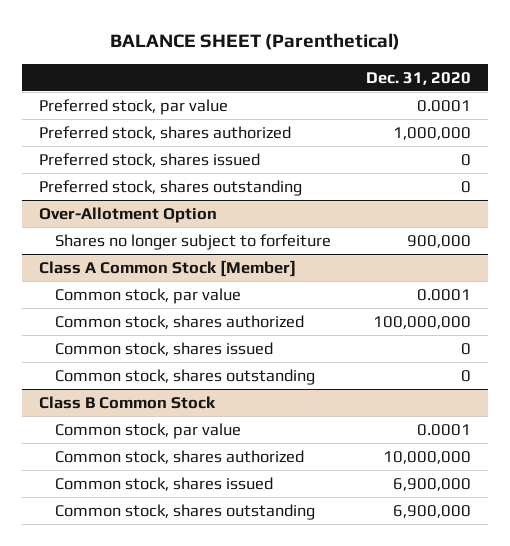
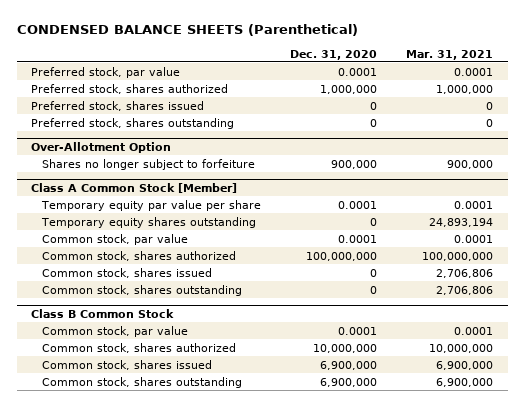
[109,33,400,51] BALANCE SHEET (Parenthetical) -> [16,23,358,36] CONDENSED BALANCE SHEETS (Parenthetical)
none -> [406,49,494,60] Mar. 31, 2021
none -> [41,199,262,211] Temporary equity par value per share
none -> [41,216,257,228] Temporary equity shares outstanding

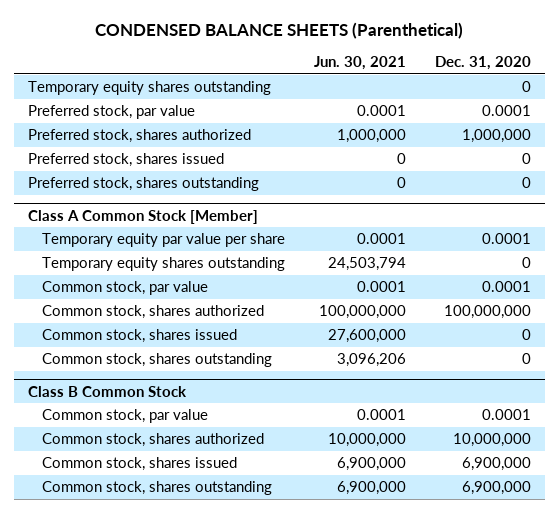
[406,49,494,60] Mar. 31, 2021 -> none
none -> [313,56,406,71] Jun. 30, 2021
none -> [28,80,272,95] Temporary equity shares outstanding
[31,141,172,153] Over-Allotment Option -> none
[42,158,256,170] Shares no longer subject to forfeiture -> none

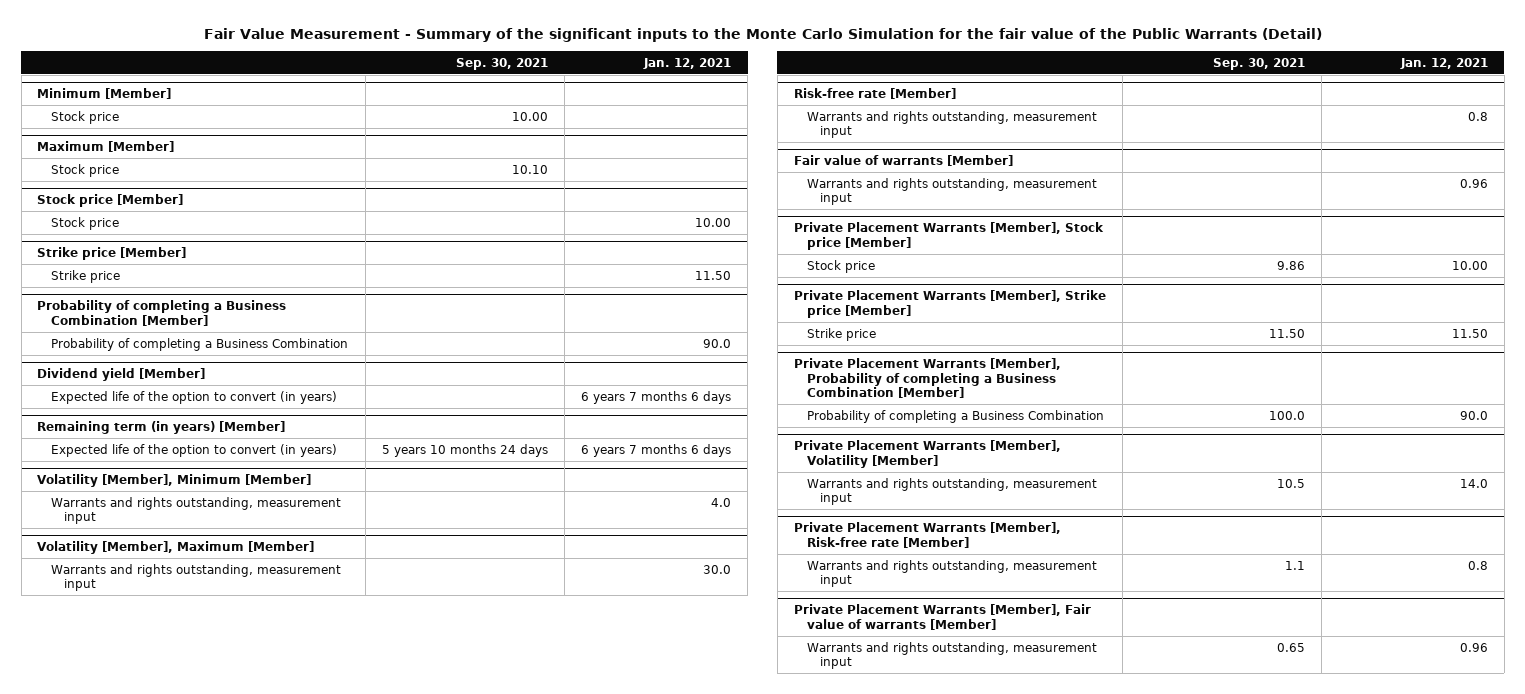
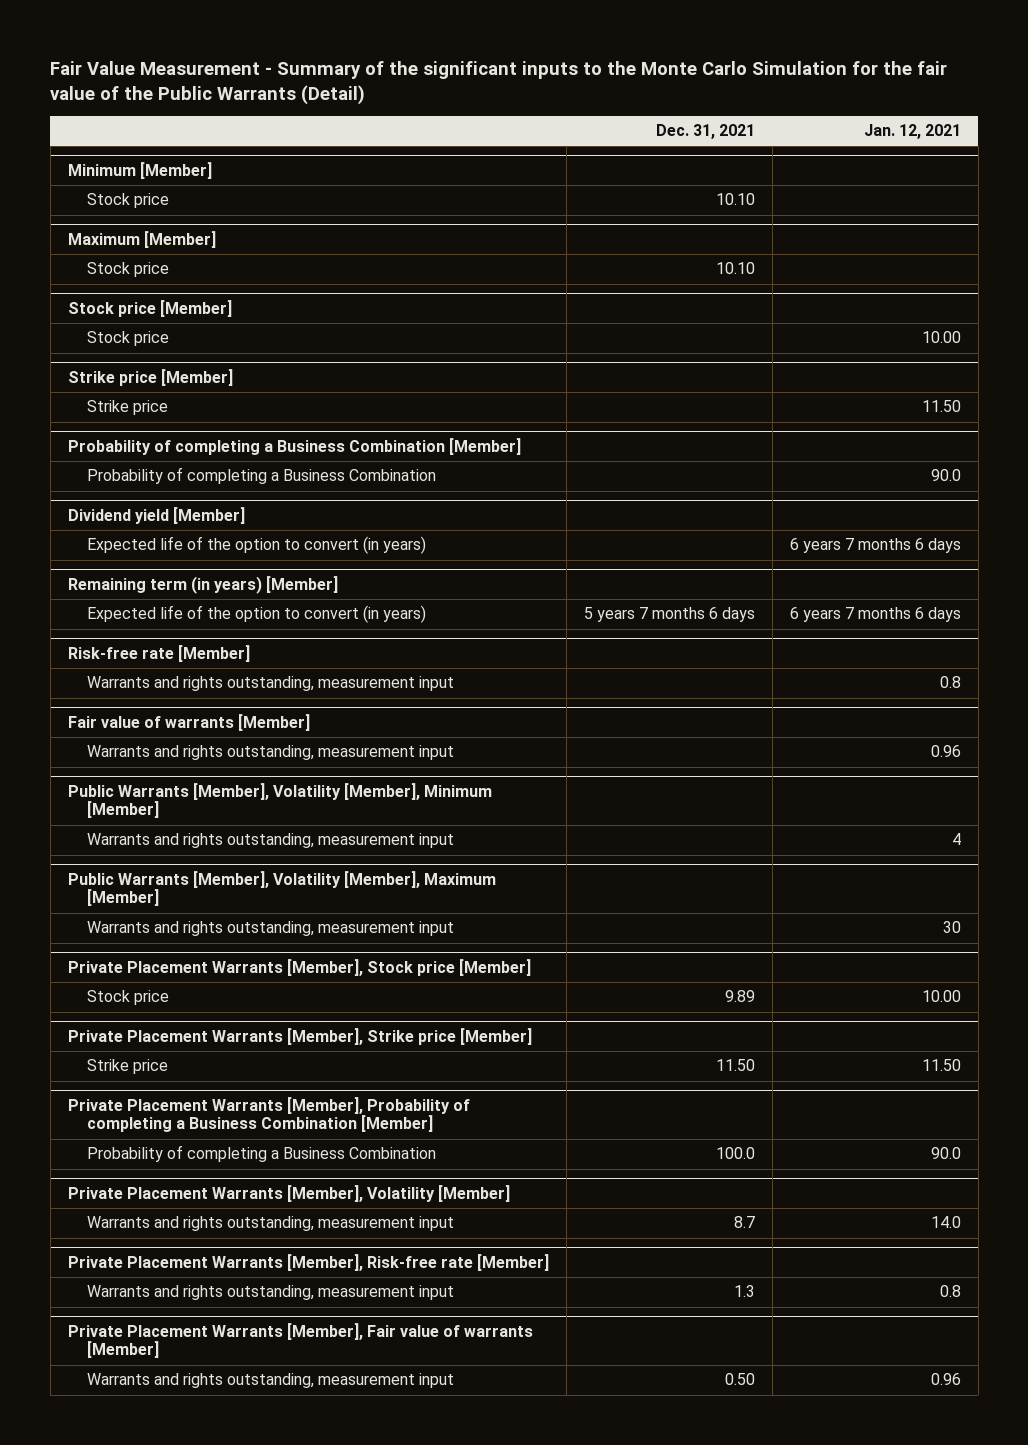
[456,57,549,70] Sep. 30, 2021 -> none
none -> [655,123,755,139] Dec. 31, 2021
[37,474,312,488] Volatility [Member], Minimum [Member] -> none
[50,496,341,525] Warrants and rights outstanding, measurement input -> none
[37,541,315,555] Volatility [Member], Maximum [Member] -> none
[50,563,341,592] Warrants and rights outstanding, measurement input -> none
none -> [67,782,492,819] Public Warrants [Member], Volatility [Member], Minimum [Member]
none -> [87,833,455,849] Warrants and rights outstanding, measurement input
none -> [67,870,496,907] Public Warrants [Member], Volatility [Member], Maximum [Member]
none -> [87,921,455,937] Warrants and rights outstanding, measurement input

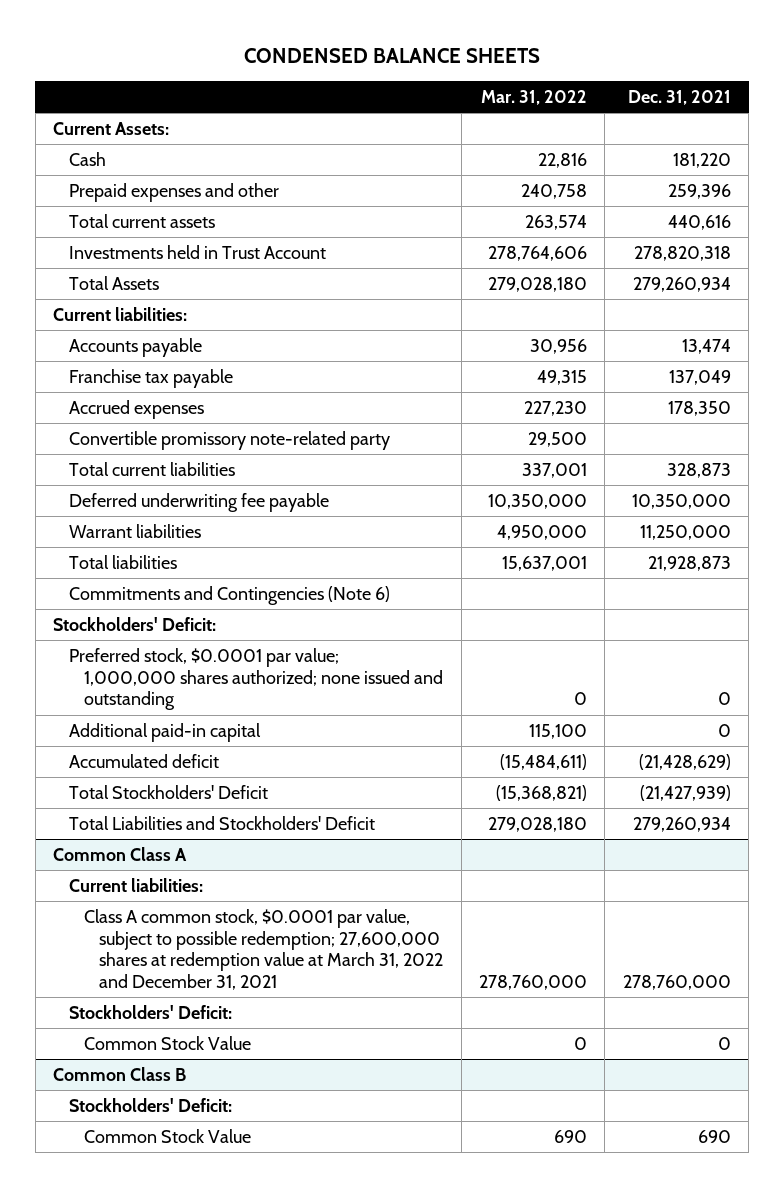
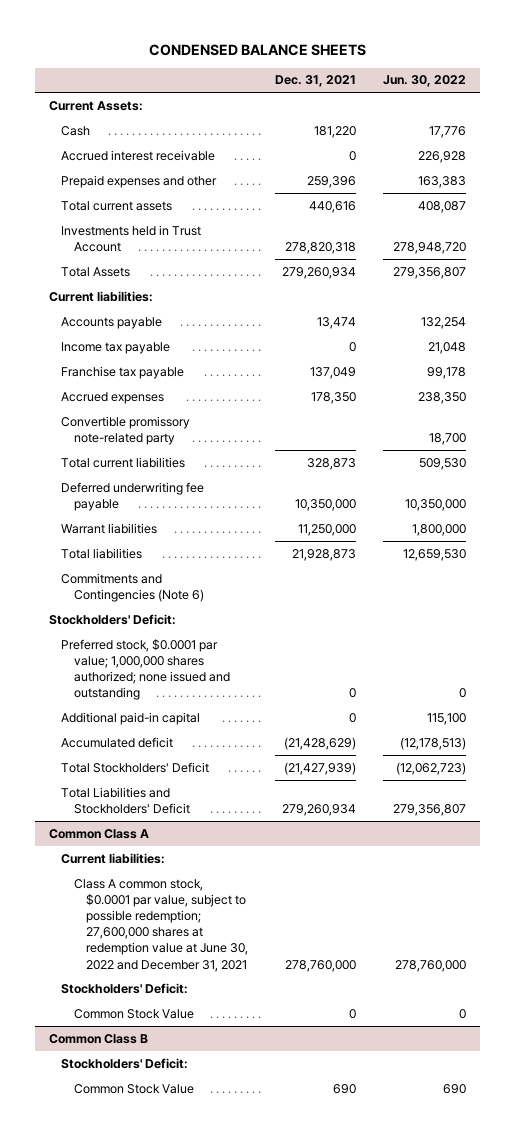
[481,89,588,105] Mar. 31, 2022 -> none
none -> [383,75,467,88] Jun. 30, 2022
none -> [61,149,216,161] Accrued interest receivable
none -> [61,341,171,354] Income tax payable
[83,908,444,990] Class A common stock, $0.0001 par value, subject to possible redemption; 27,600,000 shares at redemption value at March 31, 2022 and December 31, 2021 -> [73,878,248,972] Class A common stock, $0.0001 par value, subject to possible redemption; 27,600,000 shares at redemption value at June 30, 2022 and December 31, 2021

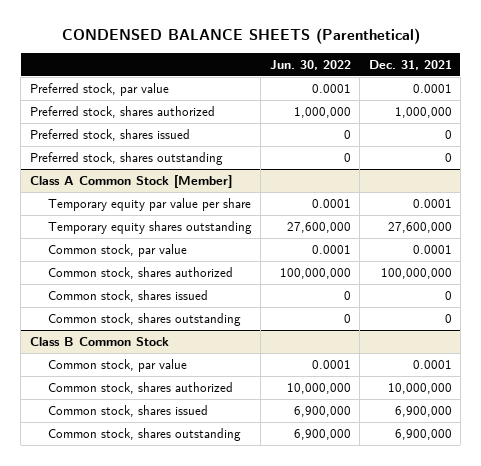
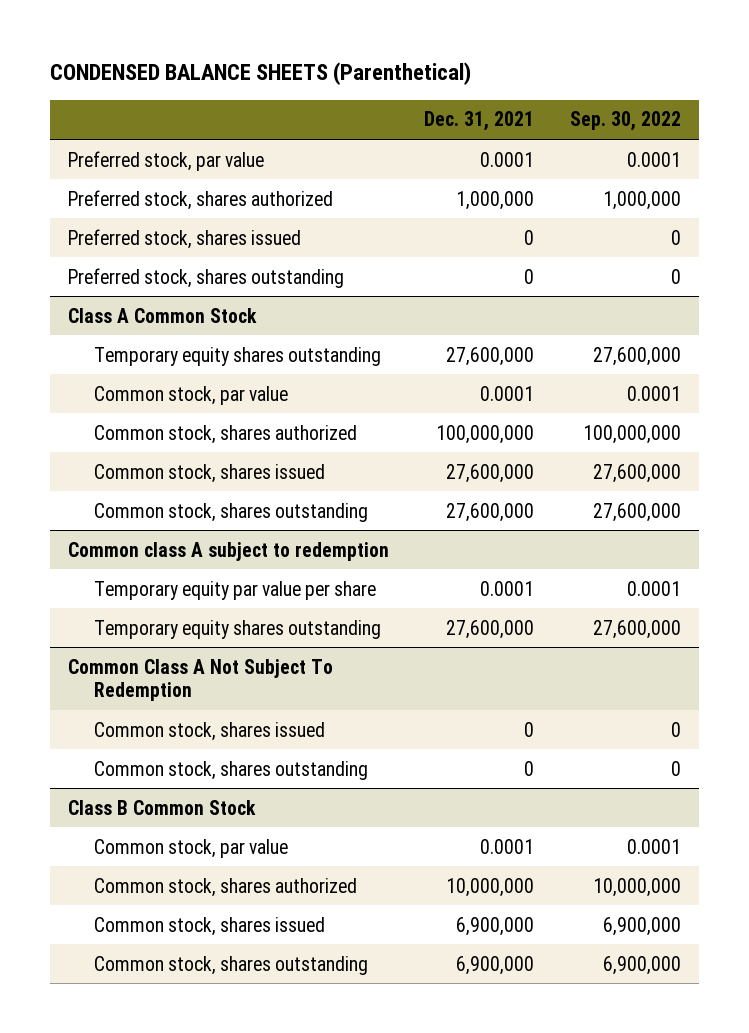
[269,59,351,70] Jun. 30, 2022 -> none
none -> [570,111,682,132] Sep. 30, 2022
[48,197,252,211] Temporary equity par value per share -> none
[29,174,232,188] Class A Common Stock [Member] -> [67,307,257,323] Class A Common Stock
none -> [93,463,325,483] Common stock, shares issued
none -> [93,502,368,522] Common stock, shares outstanding
none -> [67,541,389,561] Common class A subject to redemption
none -> [93,580,376,600] Temporary equity par value per share
none -> [93,619,381,639] Temporary equity shares outstanding
none -> [67,658,333,702] Common Class A Not Subject To Redemption

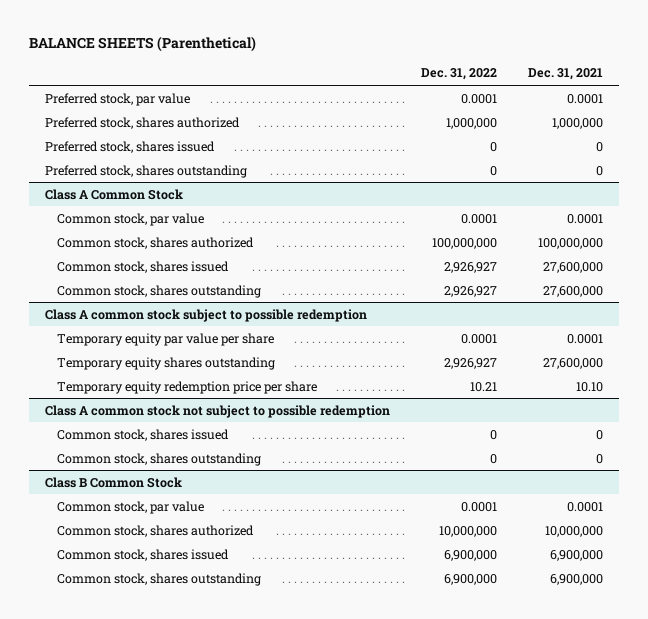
[49,62,471,86] CONDENSED BALANCE SHEETS (Parenthetical) -> [29,36,257,53] BALANCE SHEETS (Parenthetical)
[570,111,682,132] Sep. 30, 2022 -> none
none -> [421,68,498,81] Dec. 31, 2022
[93,346,381,366] Temporary equity shares outstanding -> none
[67,541,389,561] Common class A subject to redemption -> [44,308,367,322] Class A common stock subject to possible redemption
none -> [56,380,317,394] Temporary equity redemption price per share
[67,658,333,702] Common Class A Not Subject To Redemption -> [44,404,390,418] Class A common stock not subject to possible redemption

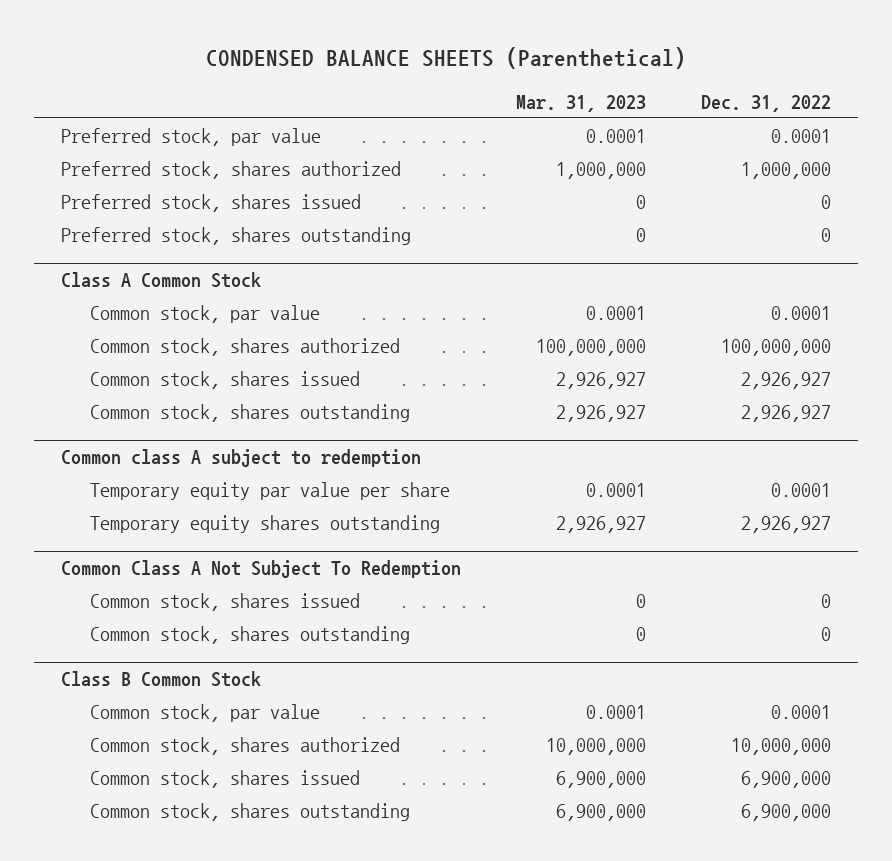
[29,36,257,53] BALANCE SHEETS (Parenthetical) -> [206,47,687,70] CONDENSED BALANCE SHEETS (Parenthetical)
[528,68,604,81] Dec. 31, 2021 -> none
none -> [516,94,647,112] Mar. 31, 2023
[44,308,367,322] Class A common stock subject to possible redemption -> [61,448,422,467] Common class A subject to redemption
[56,380,317,394] Temporary equity redemption price per share -> none
[44,404,390,418] Class A common stock not subject to possible redemption -> [61,559,462,578] Common Class A Not Subject To Redemption

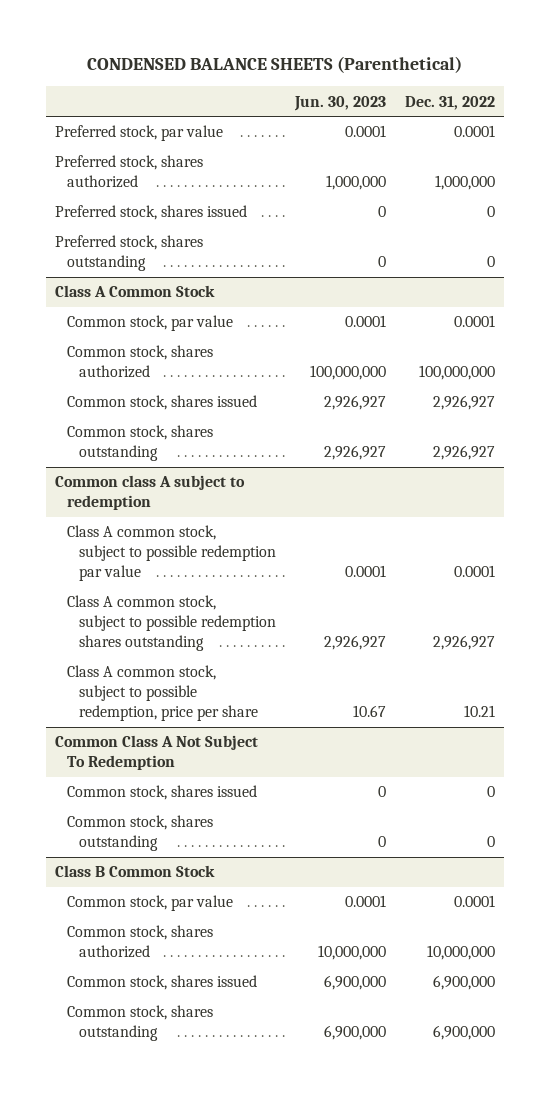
[516,94,647,112] Mar. 31, 2023 -> none
none -> [293,95,386,111] Jun. 30, 2023
[90,481,451,500] Temporary equity par value per share -> [67,525,277,582] Class A common stock, subject to possible redemption par value
[90,514,441,533] Temporary equity shares outstanding -> [67,595,277,652] Class A common stock, subject to possible redemption shares outstanding
none -> [67,665,259,722] Class A common stock, subject to possible redemption, price per share

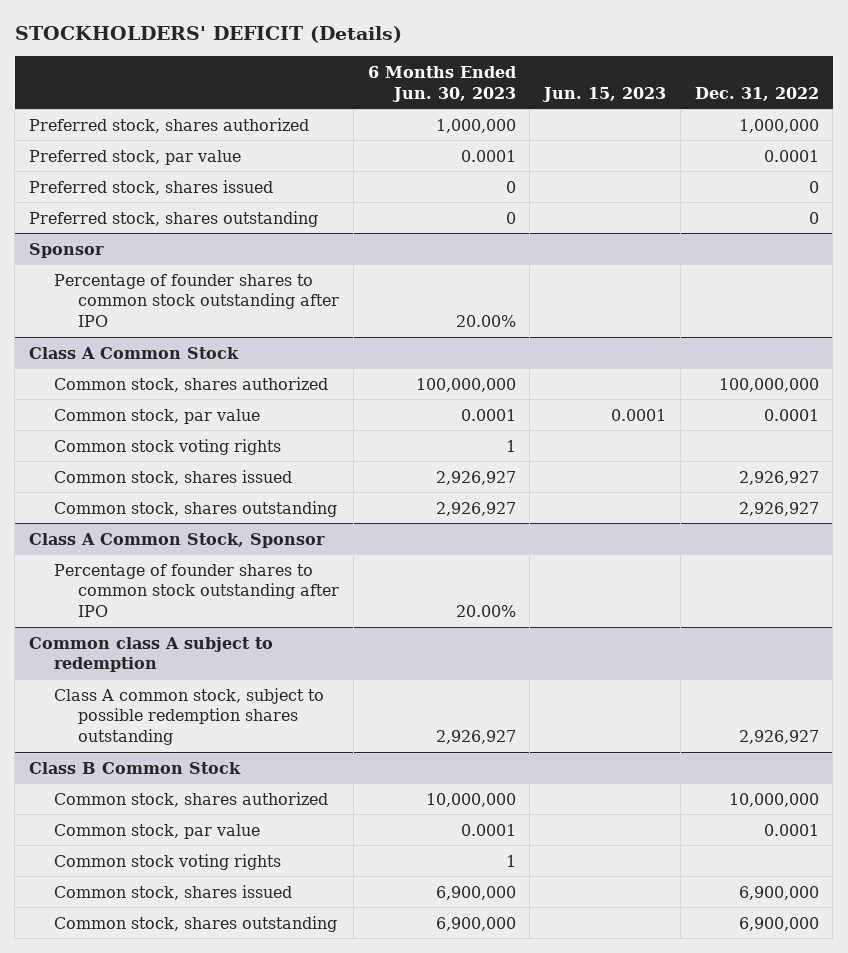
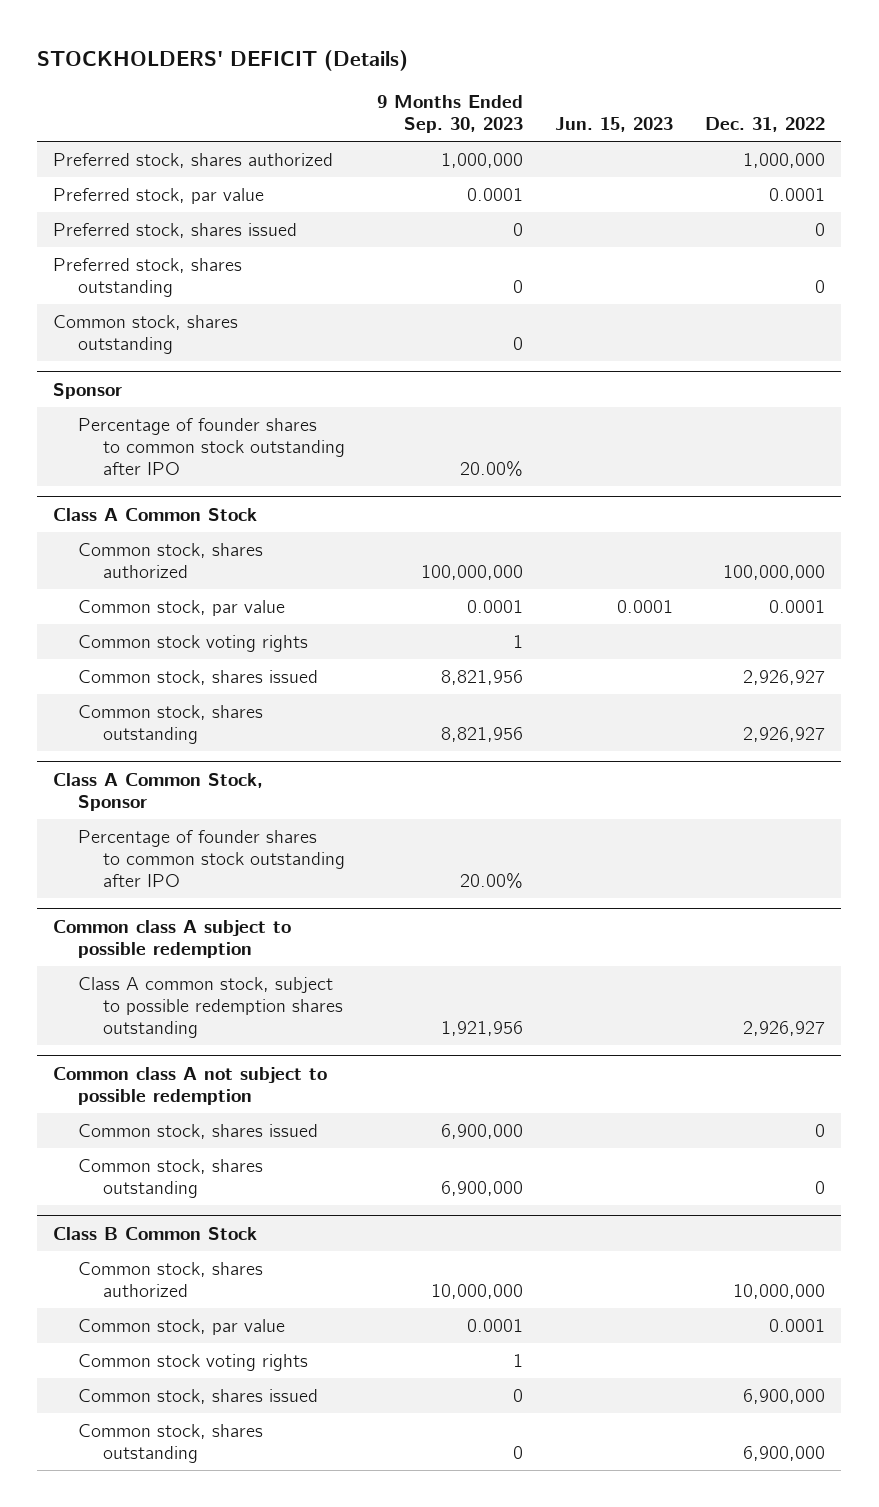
[367,65,516,102] 6 Months Ended Jun. 30, 2023 -> none
none -> [377,95,524,133] 9 Months Ended Sep. 30, 2023
none -> [53,315,239,354] Common stock, shares outstanding
[29,636,274,673] Common class A subject to redemption -> [53,919,292,958] Common class A subject to possible redemption
none -> [53,1066,328,1105] Common class A not subject to possible redemption
none -> [78,1124,319,1140] Common stock, shares issued
none -> [78,1159,264,1198] Common stock, shares outstanding

